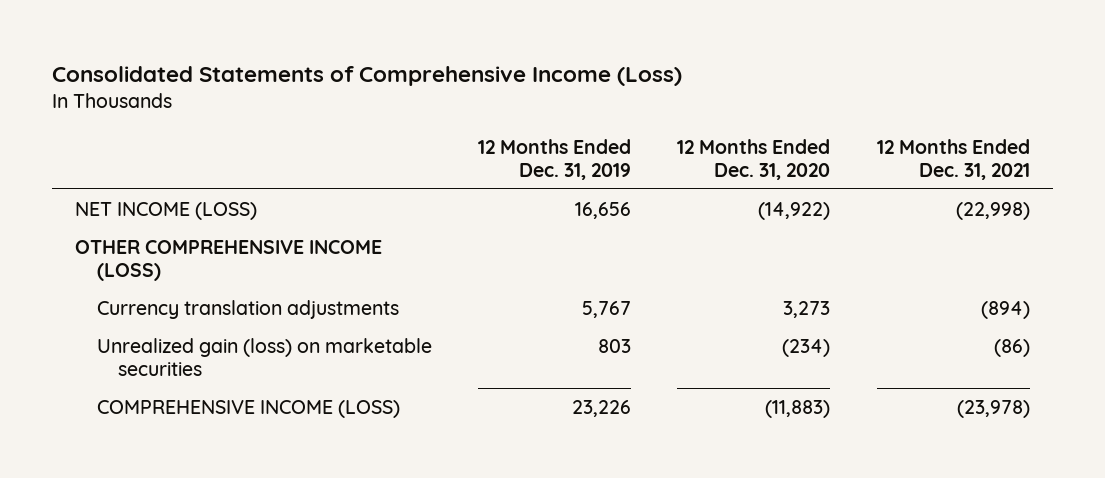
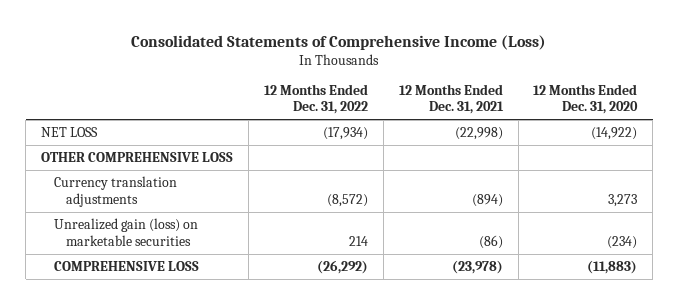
[477,138,631,180] 12 Months Ended Dec. 31, 2019 -> none
none -> [264,83,369,115] 12 Months Ended Dec. 31, 2022
[75,202,258,221] NET INCOME (LOSS) -> [41,127,99,138] NET LOSS
[75,240,383,281] OTHER COMPREHENSIVE INCOME (LOSS) -> [41,152,234,163] OTHER COMPREHENSIVE LOSS
[96,400,400,419] COMPREHENSIVE INCOME (LOSS) -> [53,261,199,272] COMPREHENSIVE LOSS

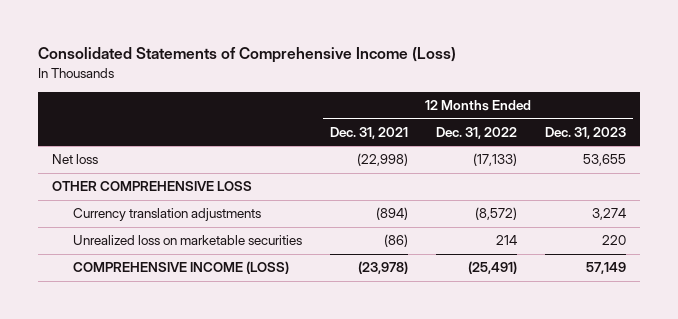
[533,83,639,115] 12 Months Ended Dec. 31, 2020 -> none
none -> [544,126,626,139] Dec. 31, 2023
[41,127,99,138] NET LOSS -> [52,154,99,165] Net loss
[323,127,369,141] (17,934) -> [472,153,517,167] (17,133)
[53,218,198,246] Unrealized gain (loss) on marketable securities -> [72,235,302,246] Unrealized loss on marketable securities
[53,261,199,272] COMPREHENSIVE LOSS -> [72,261,289,275] COMPREHENSIVE INCOME (LOSS)
[317,260,369,275] (26,292) -> [467,261,517,275] (25,491)

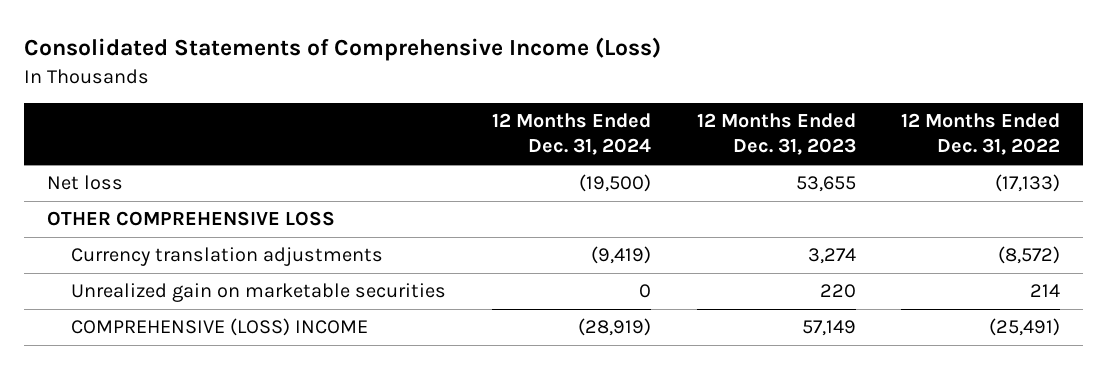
[329,126,408,139] Dec. 31, 2021 -> none
none -> [491,113,651,156] 12 Months Ended Dec. 31, 2024
[72,235,302,246] Unrealized loss on marketable securities -> [70,283,446,303] Unrealized gain on marketable securities
[72,261,289,275] COMPREHENSIVE INCOME (LOSS) -> [70,318,368,337] COMPREHENSIVE (LOSS) INCOME

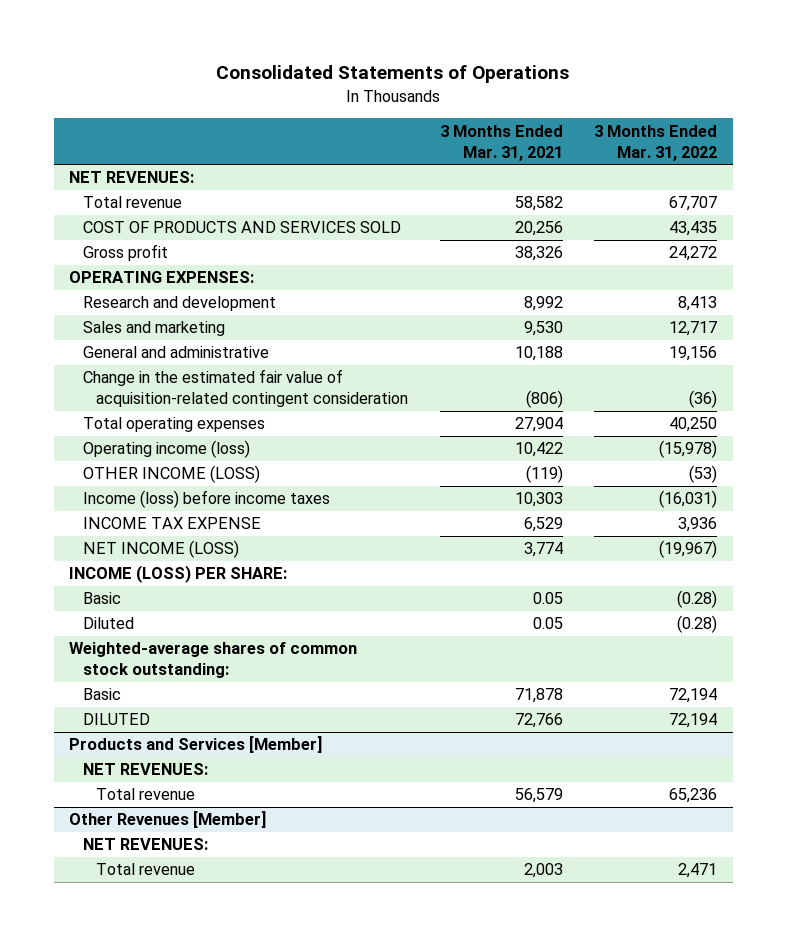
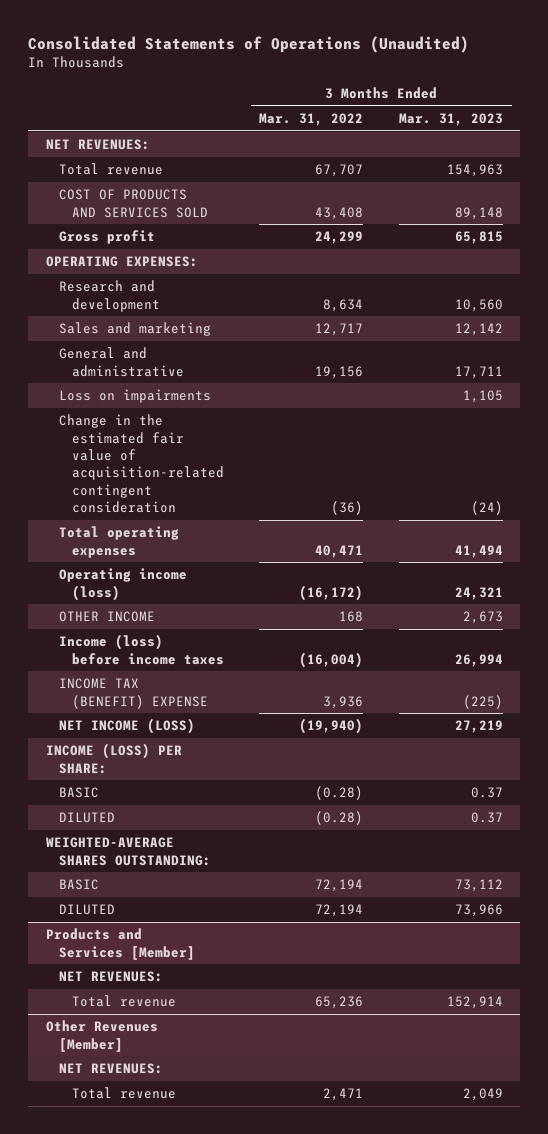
[216,65,570,84] Consolidated Statements of Operations -> [28,35,470,53] Consolidated Statements of Operations (Unaudited)
[439,124,563,161] 3 Months Ended Mar. 31, 2021 -> none
none -> [398,112,503,126] Mar. 31, 2023
[668,221,717,237] 43,435 -> [315,206,364,220] 43,408
[668,246,717,262] 24,272 -> [315,231,364,245] 24,299
[677,296,717,312] 8,413 -> [323,298,364,312] 8,634
none -> [58,389,211,404] Loss on impairments
[668,417,717,433] 40,250 -> [315,544,364,558] 40,471
[658,440,717,459] (15,978) -> [299,584,364,601] (16,172)
[82,465,260,484] OTHER INCOME (LOSS) -> [58,611,155,623] OTHER INCOME
[688,465,717,484] (53) -> [339,611,364,623] 168
[658,490,717,509] (16,031) -> [299,651,364,668] (16,004)
[82,517,261,530] INCOME TAX EXPENSE -> [58,678,209,709] INCOME TAX (BENEFIT) EXPENSE
[658,540,717,559] (19,967) -> [299,718,364,735] (19,940)
[82,592,121,605] Basic -> [58,787,99,799] BASIC
[82,617,134,630] Diluted -> [58,812,115,824] DILUTED
[69,642,358,679] Weighted-average shares of common stock outstanding: -> [45,837,211,866] WEIGHTED-AVERAGE SHARES OUTSTANDING:
[82,688,121,701] Basic -> [58,879,99,891] BASIC

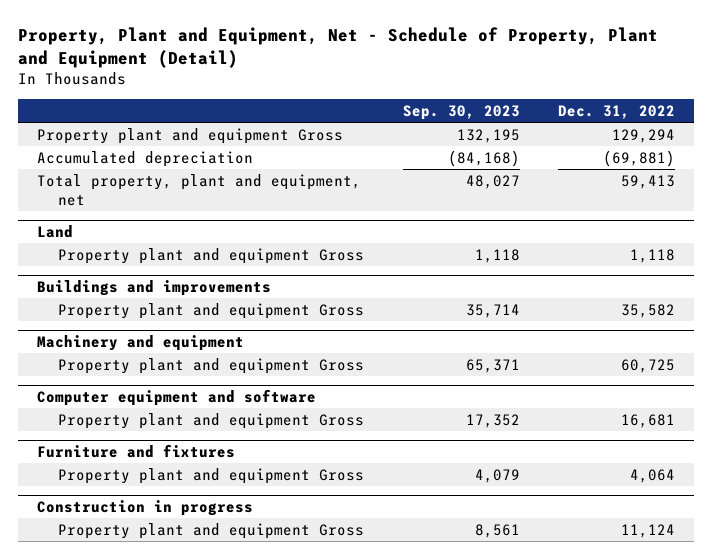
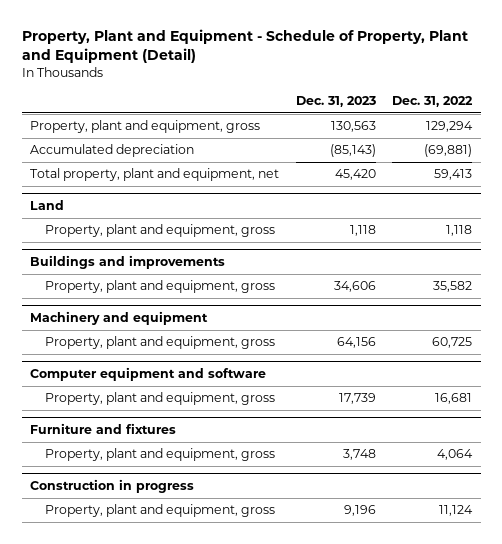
[17,26,658,69] Property, Plant and Equipment, Net - Schedule of Property, Plant and Equipment (Detail) -> [21,28,468,63] Property, Plant and Equipment - Schedule of Property, Plant and Equipment (Detail)
[402,104,520,120] Sep. 30, 2023 -> none
none -> [295,96,376,108] Dec. 31, 2023
[36,127,343,144] Property plant and equipment Gross -> [30,120,261,134] Property, plant and equipment, gross
[58,247,365,264] Property plant and equipment Gross -> [44,224,275,238] Property, plant and equipment, gross
[58,302,365,319] Property plant and equipment Gross -> [44,280,275,294] Property, plant and equipment, gross
[58,357,365,374] Property plant and equipment Gross -> [44,336,275,350] Property, plant and equipment, gross
[58,412,365,429] Property plant and equipment Gross -> [44,392,275,406] Property, plant and equipment, gross
[58,467,365,484] Property plant and equipment Gross -> [44,448,275,462] Property, plant and equipment, gross
[58,522,365,539] Property plant and equipment Gross -> [44,504,275,518] Property, plant and equipment, gross

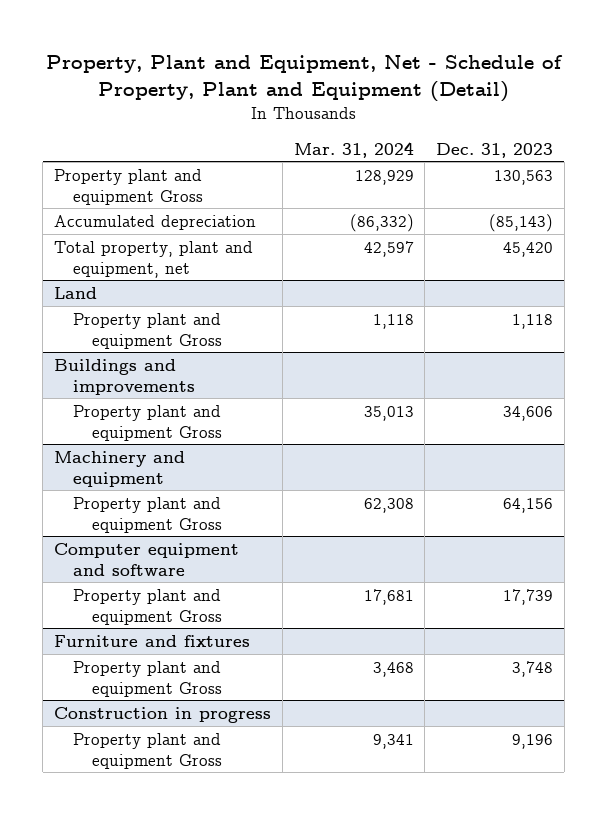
[21,28,468,63] Property, Plant and Equipment - Schedule of Property, Plant and Equipment (Detail) -> [45,55,563,102] Property, Plant and Equipment, Net - Schedule of Property, Plant and Equipment (Detail)
[392,96,474,108] Dec. 31, 2022 -> none
none -> [293,141,414,158] Mar. 31, 2024
[30,120,261,134] Property, plant and equipment, gross -> [54,168,203,205] Property plant and equipment Gross
[44,224,275,238] Property, plant and equipment, gross -> [72,312,222,349] Property plant and equipment Gross
[44,280,275,294] Property, plant and equipment, gross -> [72,404,222,441] Property plant and equipment Gross
[44,336,275,350] Property, plant and equipment, gross -> [72,496,222,533] Property plant and equipment Gross
[44,392,275,406] Property, plant and equipment, gross -> [72,588,222,625] Property plant and equipment Gross
[44,448,275,462] Property, plant and equipment, gross -> [72,660,222,697] Property plant and equipment Gross
[44,504,275,518] Property, plant and equipment, gross -> [72,732,222,769] Property plant and equipment Gross

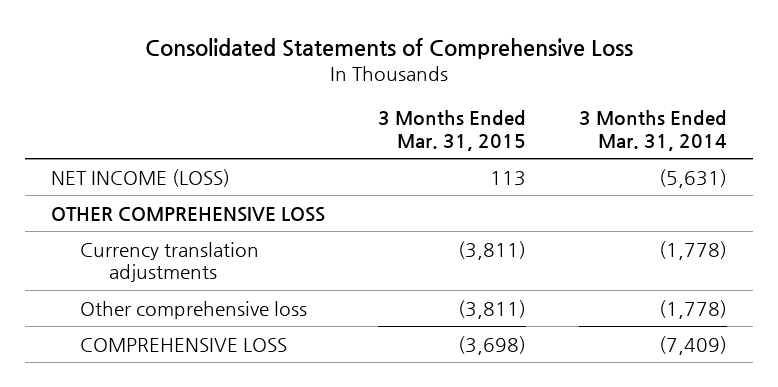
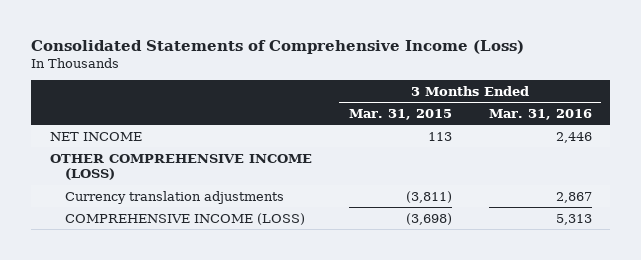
[145,37,634,59] Consolidated Statements of Comprehensive Loss -> [30,39,524,54] Consolidated Statements of Comprehensive Income (Loss)
[578,110,727,151] 3 Months Ended Mar. 31, 2014 -> none
none -> [488,108,592,120] Mar. 31, 2016
[51,168,231,187] NET INCOME (LOSS) -> [49,131,142,141] NET INCOME
[51,206,326,222] OTHER COMPREHENSIVE LOSS -> [49,153,312,181] OTHER COMPREHENSIVE INCOME (LOSS)
[80,300,308,319] Other comprehensive loss -> none
[80,337,288,352] COMPREHENSIVE LOSS -> [65,212,306,225] COMPREHENSIVE INCOME (LOSS)

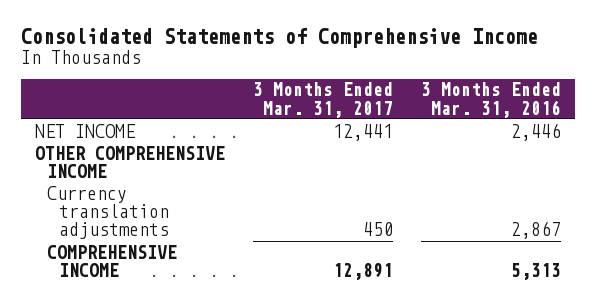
[30,39,524,54] Consolidated Statements of Comprehensive Income (Loss) -> [21,28,539,49] Consolidated Statements of Comprehensive Income
[348,108,452,120] Mar. 31, 2015 -> none
none -> [253,82,394,118] 3 Months Ended Mar. 31, 2017
[49,153,312,181] OTHER COMPREHENSIVE INCOME (LOSS) -> [35,145,226,179] OTHER COMPREHENSIVE INCOME
[65,212,306,225] COMPREHENSIVE INCOME (LOSS) -> [47,244,178,278] COMPREHENSIVE INCOME

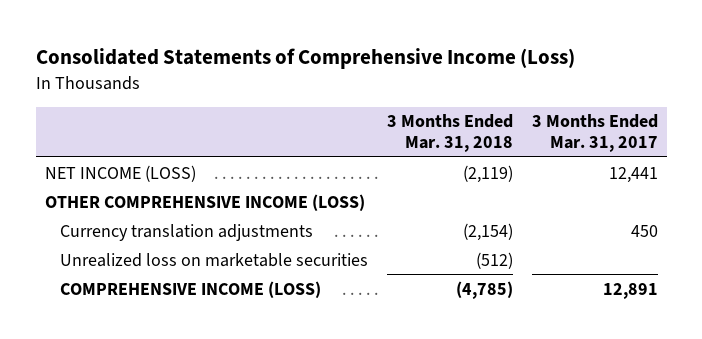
[21,28,539,49] Consolidated Statements of Comprehensive Income -> [35,47,575,69] Consolidated Statements of Comprehensive Income (Loss)
[421,82,562,118] 3 Months Ended Mar. 31, 2016 -> none
none -> [387,114,514,153] 3 Months Ended Mar. 31, 2018
[35,123,137,138] NET INCOME -> [44,164,196,182] NET INCOME (LOSS)
[35,145,226,179] OTHER COMPREHENSIVE INCOME -> [44,193,365,211] OTHER COMPREHENSIVE INCOME (LOSS)
none -> [60,252,369,267] Unrealized loss on marketable securities
[47,244,178,278] COMPREHENSIVE INCOME -> [60,280,322,298] COMPREHENSIVE INCOME (LOSS)

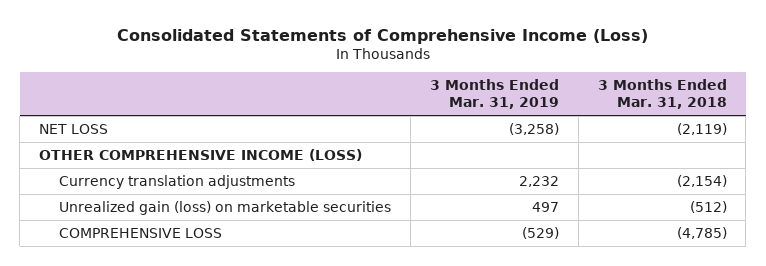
[531,114,658,153] 3 Months Ended Mar. 31, 2017 -> none
none -> [429,79,559,110] 3 Months Ended Mar. 31, 2019
[44,164,196,182] NET INCOME (LOSS) -> [39,123,109,134] NET LOSS
[60,252,369,267] Unrealized loss on marketable securities -> [58,200,391,215] Unrealized gain (loss) on marketable securities
[60,280,322,298] COMPREHENSIVE INCOME (LOSS) -> [58,227,222,238] COMPREHENSIVE LOSS

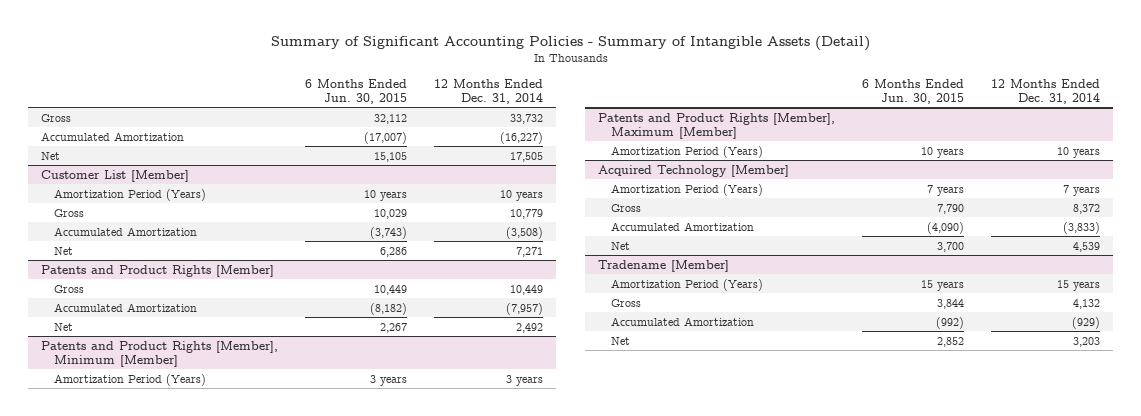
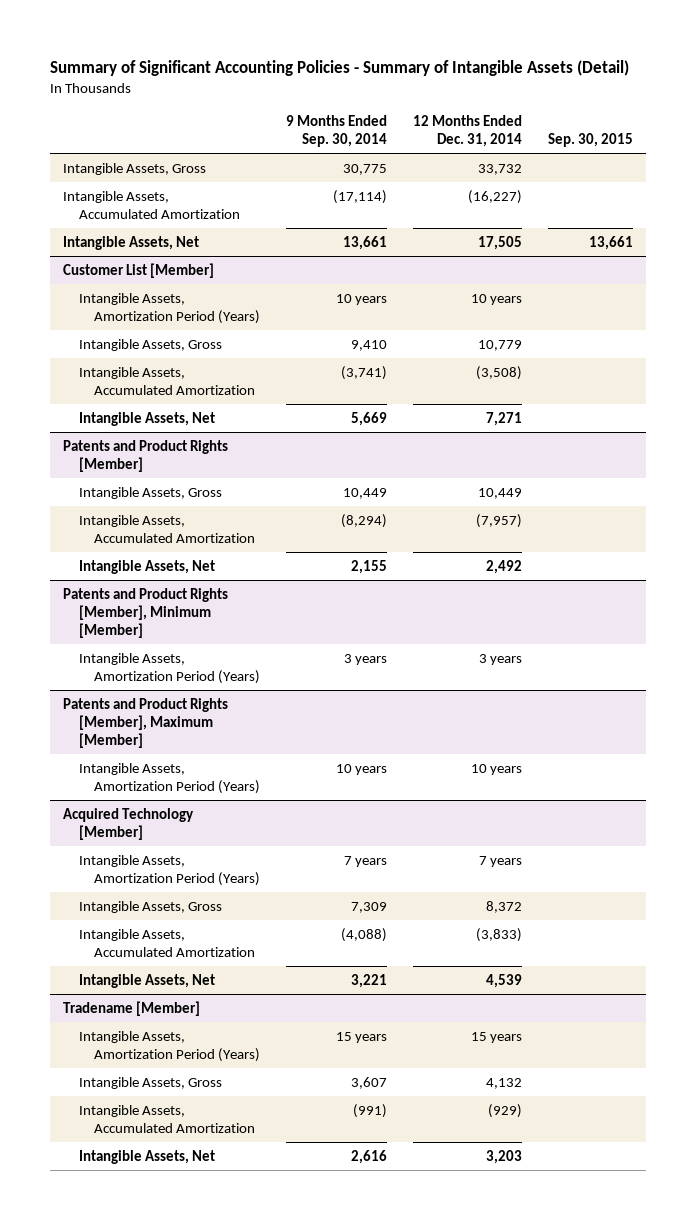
[305,78,408,104] 6 Months Ended Jun. 30, 2015 -> none
none -> [286,115,388,148] 9 Months Ended Sep. 30, 2014
none -> [548,133,634,148] Sep. 30, 2015
[41,113,72,122] Gross -> [63,162,207,175] Intangible Assets, Gross
[41,131,185,141] Accumulated Amortization -> [63,190,240,219] Intangible Assets, Accumulated Amortization
[41,151,61,160] Net -> [63,235,200,250] Intangible Assets, Net
[54,188,207,201] Amortization Period (Years) -> [78,292,261,324] Intangible Assets, Amortization Period (Years)
[54,208,85,217] Gross -> [78,338,222,351] Intangible Assets, Gross
[54,226,198,236] Accumulated Amortization -> [78,366,256,395] Intangible Assets, Accumulated Amortization
[54,246,74,255] Net -> [78,411,215,426] Intangible Assets, Net
[54,284,85,293] Gross -> [78,486,222,499] Intangible Assets, Gross
[54,302,198,312] Accumulated Amortization -> [78,514,256,543] Intangible Assets, Accumulated Amortization
[54,322,74,331] Net -> [78,559,215,574] Intangible Assets, Net
[54,373,207,386] Amortization Period (Years) -> [78,652,261,684] Intangible Assets, Amortization Period (Years)
[611,145,764,158] Amortization Period (Years) -> [78,762,261,794] Intangible Assets, Amortization Period (Years)
[611,183,764,196] Amortization Period (Years) -> [78,854,261,886] Intangible Assets, Amortization Period (Years)
[611,203,642,212] Gross -> [78,900,222,913] Intangible Assets, Gross
[611,221,755,231] Accumulated Amortization -> [78,928,256,957] Intangible Assets, Accumulated Amortization
[611,241,631,250] Net -> [78,973,215,988] Intangible Assets, Net
[611,278,764,291] Amortization Period (Years) -> [78,1030,261,1062] Intangible Assets, Amortization Period (Years)
[611,298,642,307] Gross -> [78,1076,222,1089] Intangible Assets, Gross
[611,316,755,326] Accumulated Amortization -> [78,1104,256,1133] Intangible Assets, Accumulated Amortization
[611,336,631,345] Net -> [78,1149,215,1164] Intangible Assets, Net

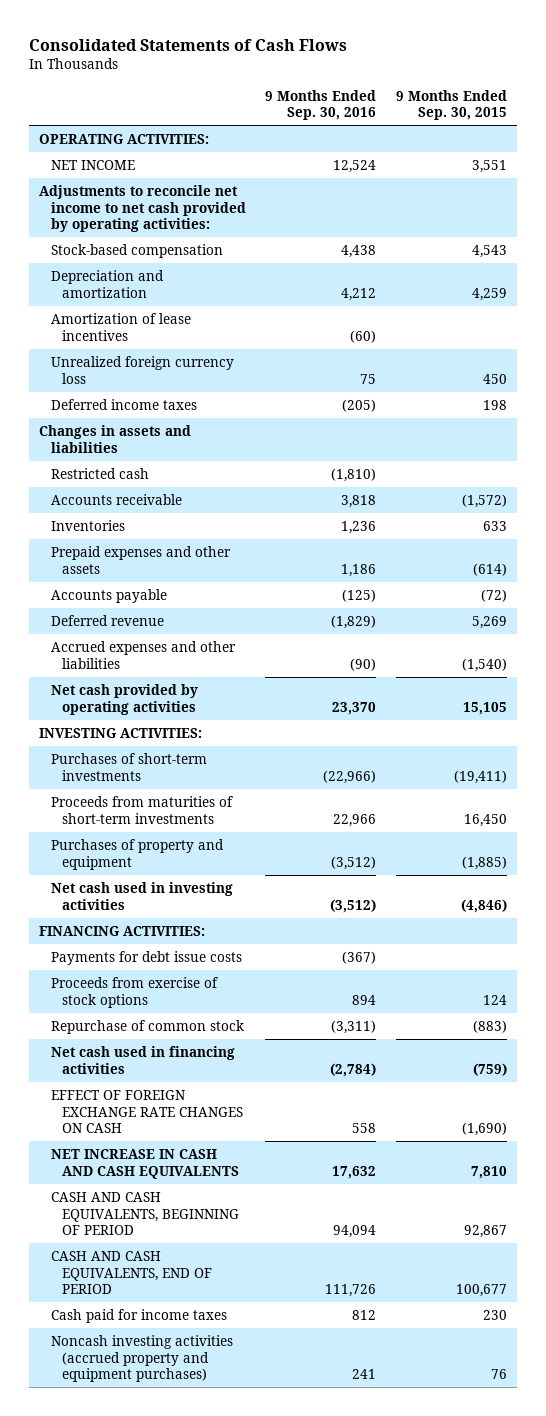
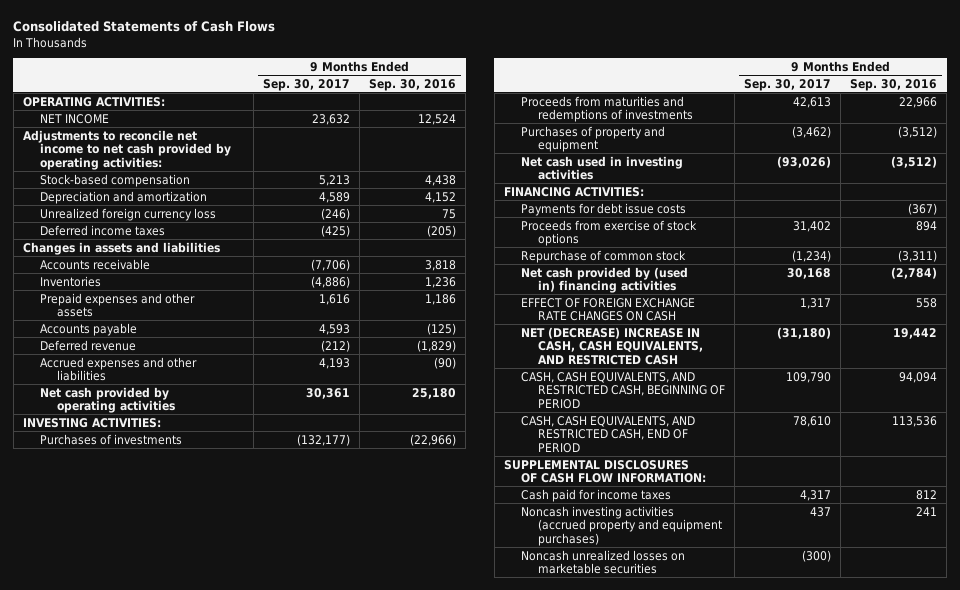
[396,89,508,121] 9 Months Ended Sep. 30, 2015 -> none
none -> [263,78,351,91] Sep. 30, 2017
[50,313,191,341] Amortization of lease incentives -> none
[341,287,377,301] 4,212 -> [425,191,457,203] 4,152
[50,468,149,480] Restricted cash -> none
[332,701,377,715] 23,370 -> [412,387,457,399] 25,180
[50,753,207,781] Purchases of short-term investments -> [39,433,182,445] Purchases of investments
[50,796,233,824] Proceeds from maturities of short-term investments -> [520,95,694,123] Proceeds from maturities and redemptions of investments
[50,1046,235,1074] Net cash used in financing activities -> [520,266,688,294] Net cash provided by (used in) financing activities
[50,1149,240,1179] NET INCREASE IN CASH AND CASH EQUIVALENTS -> [520,326,704,365] NET (DECREASE) INCREASE IN CASH, CASH EQUIVALENTS, AND RESTRICTED CASH
[332,1165,377,1179] 17,632 -> [893,327,938,339] 19,442
[50,1192,240,1236] CASH AND CASH EQUIVALENTS, BEGINNING OF PERIOD -> [520,371,726,409] CASH, CASH EQUIVALENTS, AND RESTRICTED CASH, BEGINNING OF PERIOD
[50,1251,213,1295] CASH AND CASH EQUIVALENTS, END OF PERIOD -> [520,415,695,453] CASH, CASH EQUIVALENTS, AND RESTRICTED CASH, END OF PERIOD
[325,1284,377,1298] 111,726 -> [892,415,938,427] 113,536
none -> [503,459,706,484] SUPPLEMENTAL DISCLOSURES OF CASH FLOW INFORMATION:
none -> [520,549,685,575] Noncash unrealized losses on marketable securities

